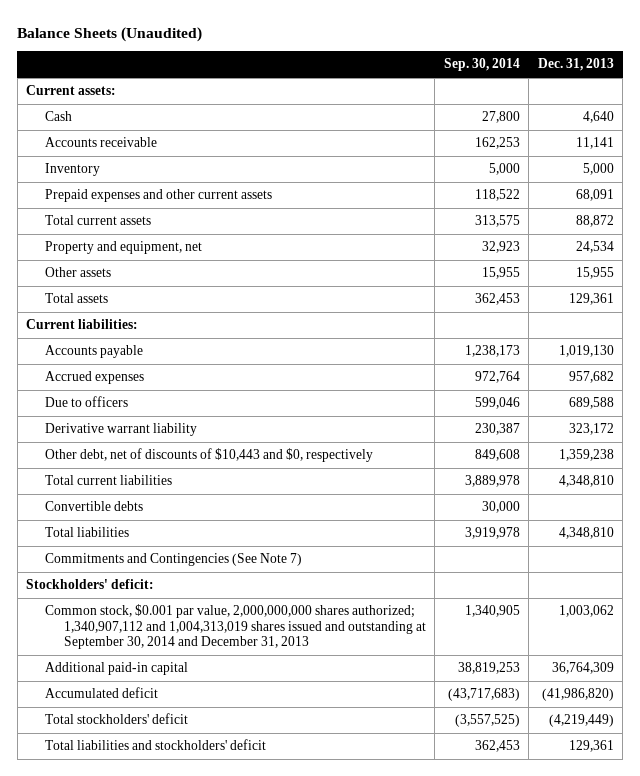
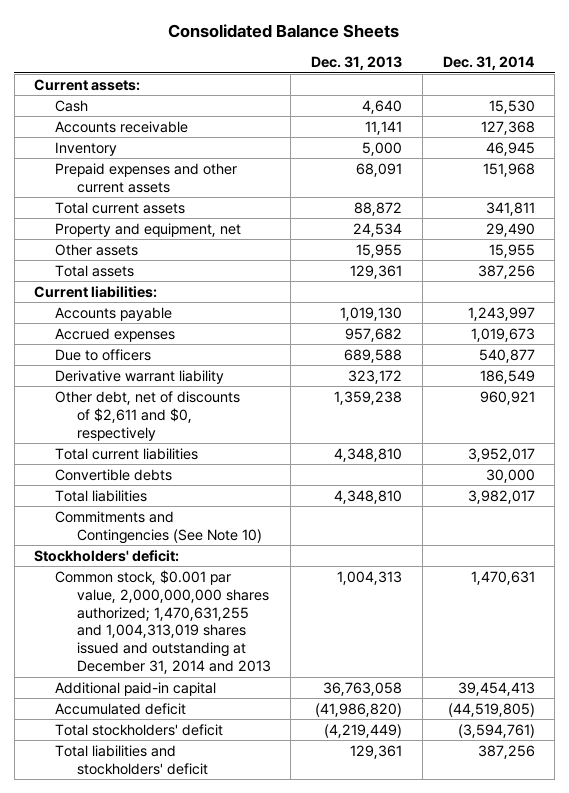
[17,27,203,43] Balance Sheets (Unaudited) -> [168,23,400,38] Consolidated Balance Sheets
[443,58,520,72] Sep. 30, 2014 -> none
none -> [442,56,535,71] Dec. 31, 2014
[45,448,374,463] Other debt, net of discounts of $10,443 and $0, respectively -> [55,390,241,441] Other debt, net of discounts of $2,611 and $0, respectively
[45,553,303,567] Commitments and Contingencies (See Note 7) -> [55,510,262,544] Commitments and Contingencies (See Note 10)
[45,604,426,649] Common stock, $0.001 par value, 2,000,000,000 shares authorized; 1,340,907,112 and 1,004,313,019 shares issued and outstanding at September 30, 2014 and December 31, 2013 -> [55,569,271,675] Common stock, $0.001 par value, 2,000,000,000 shares authorized; 1,470,631,255 and 1,004,313,019 shares issued and outstanding at December 31, 2014 and 2013
[558,605,614,618] 1,003,062 -> [337,570,403,585] 1,004,313
[551,662,614,675] 36,764,309 -> [323,681,403,696] 36,763,058

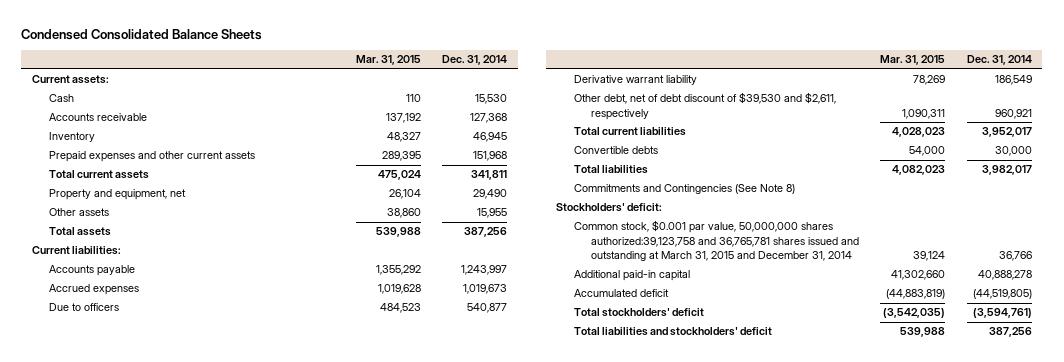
[168,23,400,38] Consolidated Balance Sheets -> [21,28,263,40] Condensed Consolidated Balance Sheets
[311,56,403,71] Dec. 31, 2013 -> none
none -> [356,55,422,66] Mar. 31, 2015
[55,390,241,441] Other debt, net of discounts of $2,611 and $0, respectively -> [573,92,836,120] Other debt, net of debt discount of $39,530 and $2,611, respectively
[55,510,262,544] Commitments and Contingencies (See Note 10) -> [573,184,795,195] Commitments and Contingencies (See Note 8)
[55,569,271,675] Common stock, $0.001 par value, 2,000,000,000 shares authorized; 1,470,631,255 and 1,004,313,019 shares issued and outstanding at December 31, 2014 and 2013 -> [573,220,860,262] Common stock, $0.001 par value, 50,000,000 shares authorized:39,123,758 and 36,765,781 shares issued and outstanding at March 31, 2015 and December 31, 2014
[470,570,535,585] 1,470,631 -> [998,251,1032,262] 36,766
[457,681,535,696] 39,454,413 -> [977,270,1032,281] 40,888,278

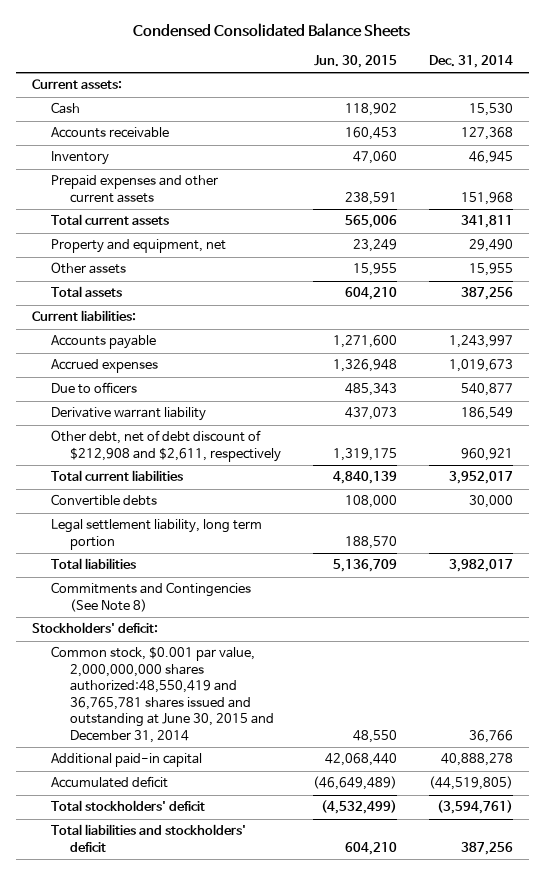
[356,55,422,66] Mar. 31, 2015 -> none
none -> [313,54,397,68] Jun. 30, 2015
[573,92,836,120] Other debt, net of debt discount of $39,530 and $2,611, respectively -> [50,430,281,462] Other debt, net of debt discount of $212,908 and $2,611, respectively
none -> [50,519,262,550] Legal settlement liability, long term portion
[573,220,860,262] Common stock, $0.001 par value, 50,000,000 shares authorized:39,123,758 and 36,765,781 shares issued and outstanding at March 31, 2015 and December 31, 2014 -> [50,646,274,743] Common stock, $0.001 par value, 2,000,000,000 shares authorized:48,550,419 and 36,765,781 shares issued and outstanding at June 30, 2015 and December 31, 2014

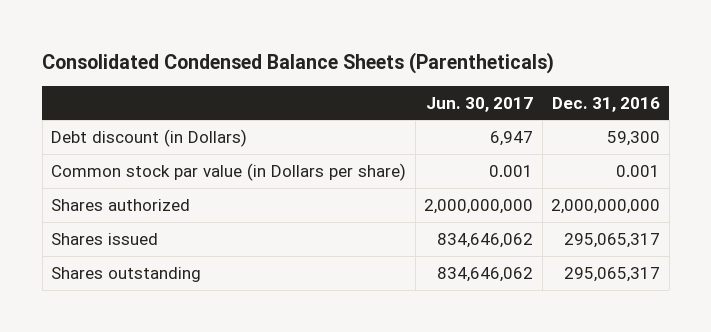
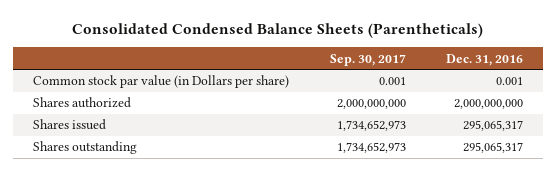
[426,96,534,112] Jun. 30, 2017 -> none
none -> [329,53,406,66] Sep. 30, 2017
[51,128,248,147] Debt discount (in Dollars) -> none

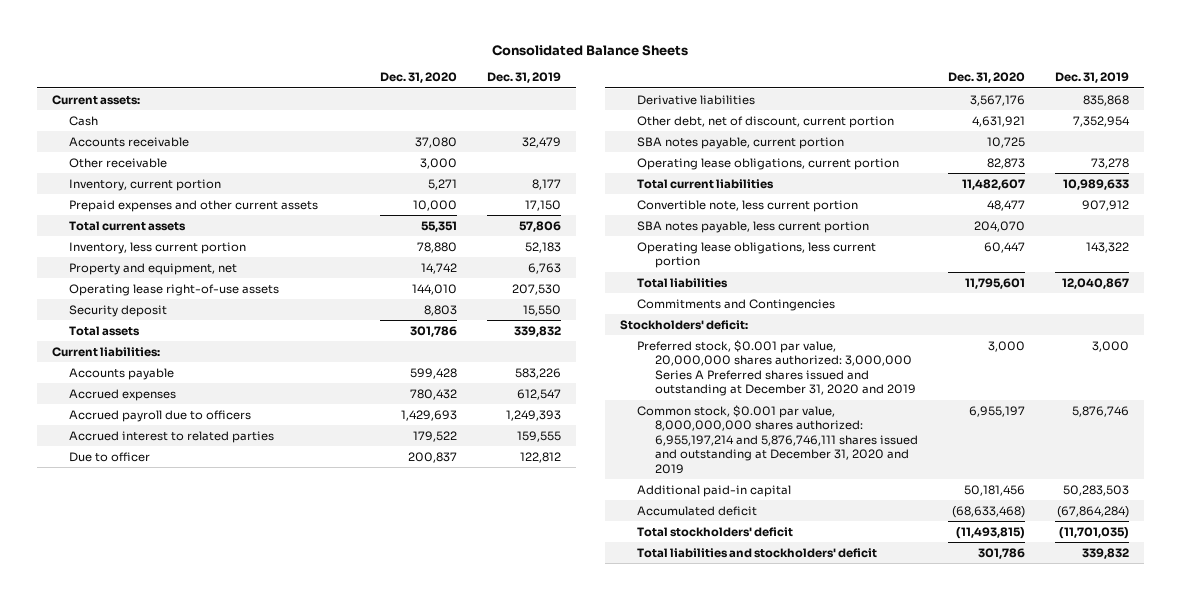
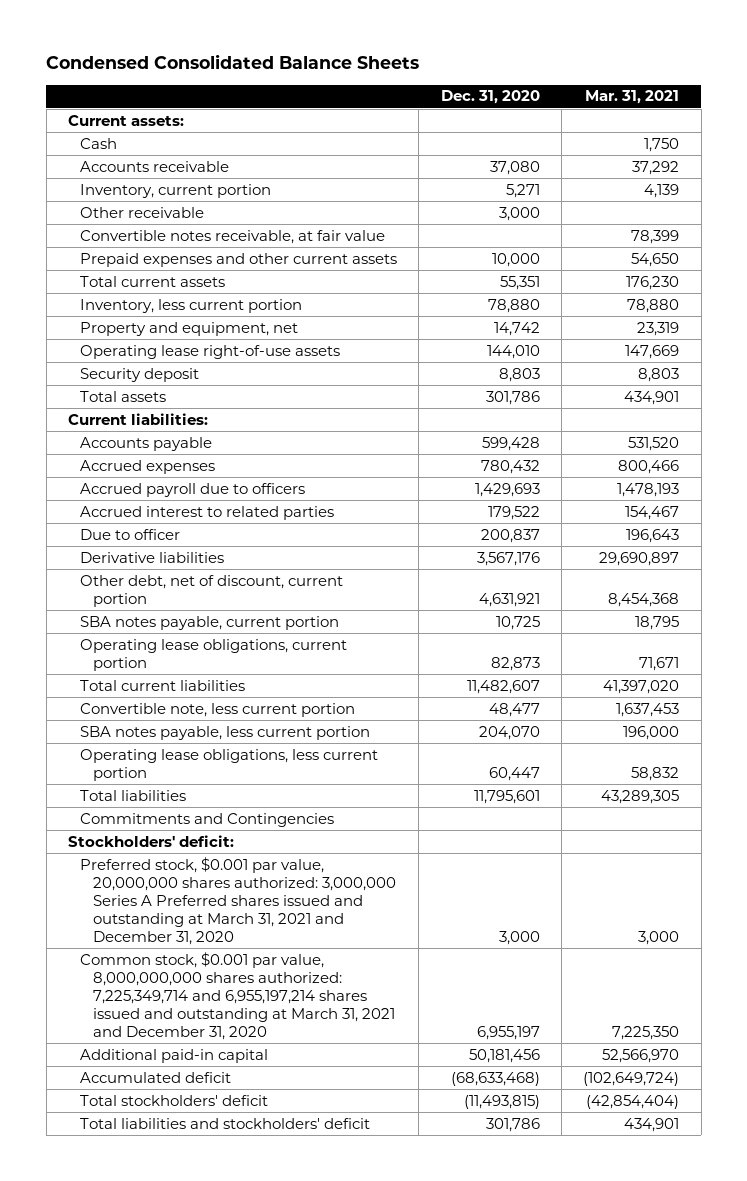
[492,44,689,56] Consolidated Balance Sheets -> [46,54,420,70] Condensed Consolidated Balance Sheets
[486,71,561,83] Dec. 31, 2019 -> none
none -> [585,90,680,105] Mar. 31, 2021
[69,157,168,168] Other receivable -> [80,206,205,218] Other receivable
none -> [80,229,386,244] Convertible notes receivable, at fair value
[637,339,916,397] Preferred stock, $0.001 par value, 20,000,000 shares authorized: 3,000,000 Series A Preferred shares issued and outstanding at December 31, 2020 and 2019 -> [80,856,396,945] Preferred stock, $0.001 par value, 20,000,000 shares authorized: 3,000,000 Series A Preferred shares issued and outstanding at March 31, 2021 and December 31, 2020
[637,404,918,474] Common stock, $0.001 par value, 8,000,000,000 shares authorized: 6,955,197,214 and 5,876,746,111 shares issued and outstanding at December 31, 2020 and 2019 -> [80,951,395,1040] Common stock, $0.001 par value, 8,000,000,000 shares authorized: 7,225,349,714 and 6,955,197,214 shares issued and outstanding at March 31, 2021 and December 31, 2020

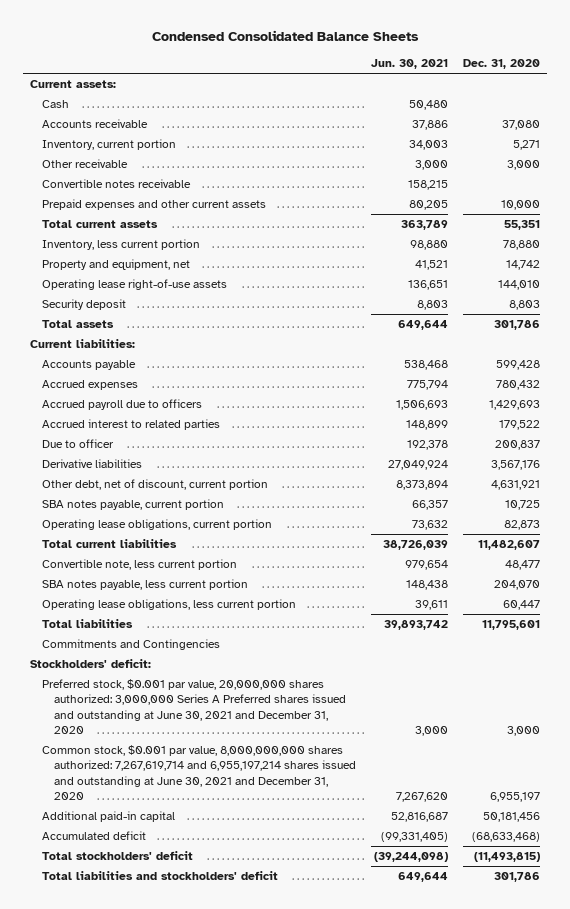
[585,90,680,105] Mar. 31, 2021 -> none
none -> [370,59,448,70] Jun. 30, 2021
[80,229,386,244] Convertible notes receivable, at fair value -> [42,179,192,189] Convertible notes receivable
[80,856,396,945] Preferred stock, $0.001 par value, 20,000,000 shares authorized: 3,000,000 Series A Preferred shares issued and outstanding at March 31, 2021 and December 31, 2020 -> [42,679,347,735] Preferred stock, $0.001 par value, 20,000,000 shares authorized: 3,000,000 Series A Preferred shares issued and outstanding at June 30, 2021 and December 31, 2020
[80,951,395,1040] Common stock, $0.001 par value, 8,000,000,000 shares authorized: 7,225,349,714 and 6,955,197,214 shares issued and outstanding at March 31, 2021 and December 31, 2020 -> [42,745,357,801] Common stock, $0.001 par value, 8,000,000,000 shares authorized: 7,267,619,714 and 6,955,197,214 shares issued and outstanding at June 30, 2021 and December 31, 2020

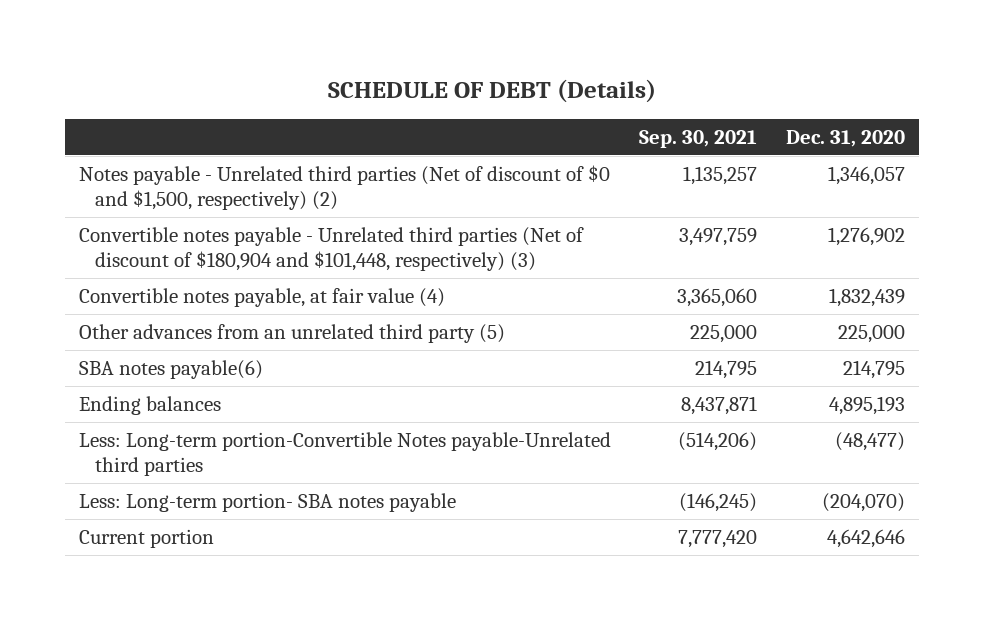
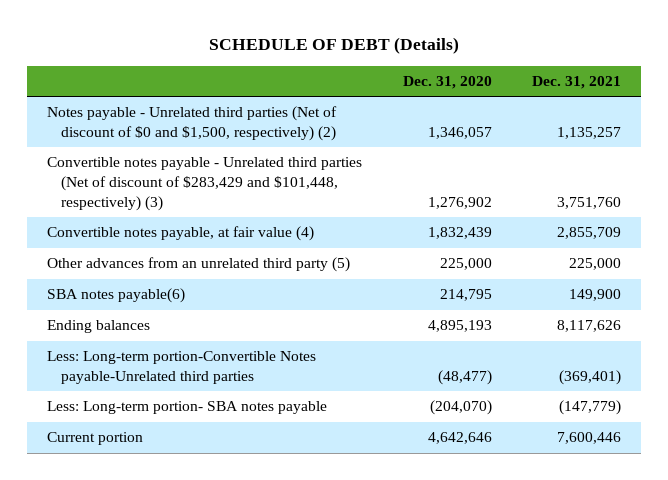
[639,129,758,148] Sep. 30, 2021 -> none
none -> [532,75,622,89] Dec. 31, 2021
[79,227,585,271] Convertible notes payable - Unrelated third parties (Net of discount of $180,904 and $101,448, respectively) (3) -> [46,157,362,211] Convertible notes payable - Unrelated third parties (Net of discount of $283,429 and $101,448, respectively) (3)

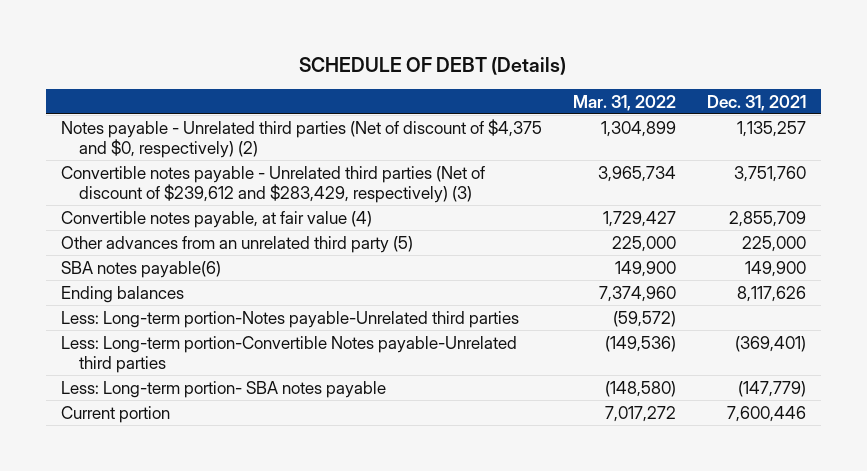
[402,75,492,89] Dec. 31, 2020 -> none
none -> [572,94,676,111] Mar. 31, 2022
[46,106,337,142] Notes payable - Unrelated third parties (Net of discount of $0 and $1,500, respectively) (2) -> [61,118,543,158] Notes payable - Unrelated third parties (Net of discount of $4,375 and $0, respectively) (2)
[46,157,362,211] Convertible notes payable - Unrelated third parties (Net of discount of $283,429 and $101,448, respectively) (3) -> [61,165,486,203] Convertible notes payable - Unrelated third parties (Net of discount of $239,612 and $283,429, respectively) (3)
none -> [61,310,520,328] Less: Long-term portion-Notes payable-Unrelated third parties

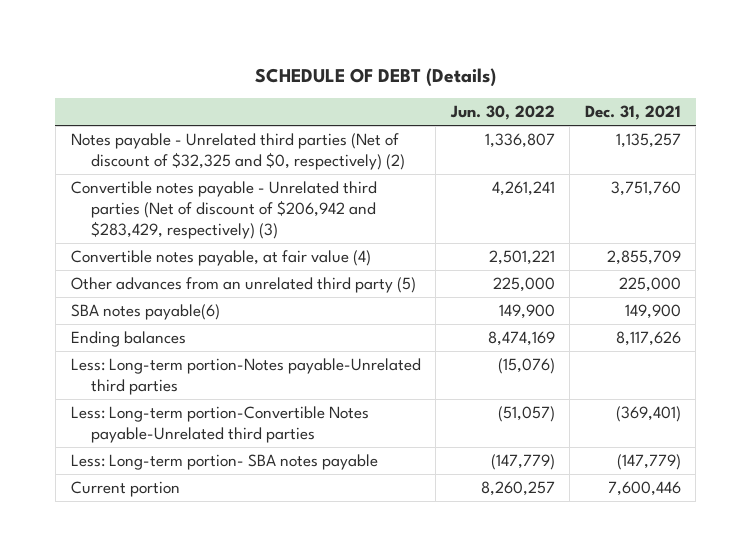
[572,94,676,111] Mar. 31, 2022 -> none
none -> [449,105,555,121] Jun. 30, 2022
[61,118,543,158] Notes payable - Unrelated third parties (Net of discount of $4,375 and $0, respectively) (2) -> [70,133,406,170] Notes payable - Unrelated third parties (Net of discount of $32,325 and $0, respectively) (2)
[61,165,486,203] Convertible notes payable - Unrelated third parties (Net of discount of $239,612 and $283,429, respectively) (3) -> [70,181,377,239] Convertible notes payable - Unrelated third parties (Net of discount of $206,942 and $283,429, respectively) (3)

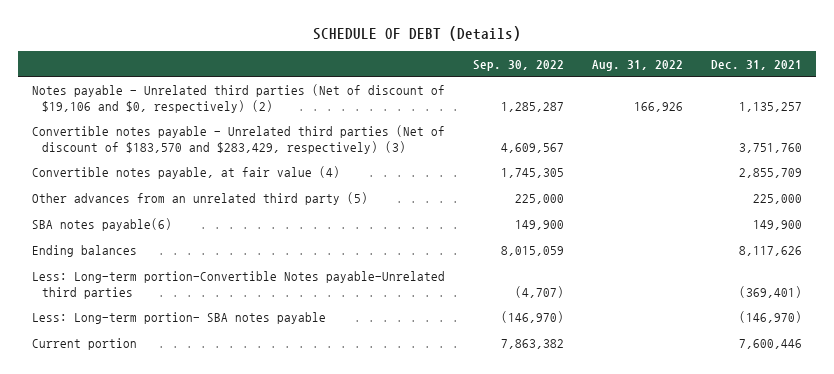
[449,105,555,121] Jun. 30, 2022 -> none
none -> [473,59,565,71] Sep. 30, 2022
none -> [592,59,684,71] Aug. 31, 2022
[70,133,406,170] Notes payable - Unrelated third parties (Net of discount of $32,325 and $0, respectively) (2) -> [32,83,446,113] Notes payable - Unrelated third parties (Net of discount of $19,106 and $0, respectively) (2)
[70,181,377,239] Convertible notes payable - Unrelated third parties (Net of discount of $206,942 and $283,429, respectively) (3) -> [32,124,446,154] Convertible notes payable - Unrelated third parties (Net of discount of $183,570 and $283,429, respectively) (3)
[70,358,421,395] Less: Long-term portion-Notes payable-Unrelated third parties -> none
[616,454,681,471] (147,779) -> [739,310,803,323] (146,970)

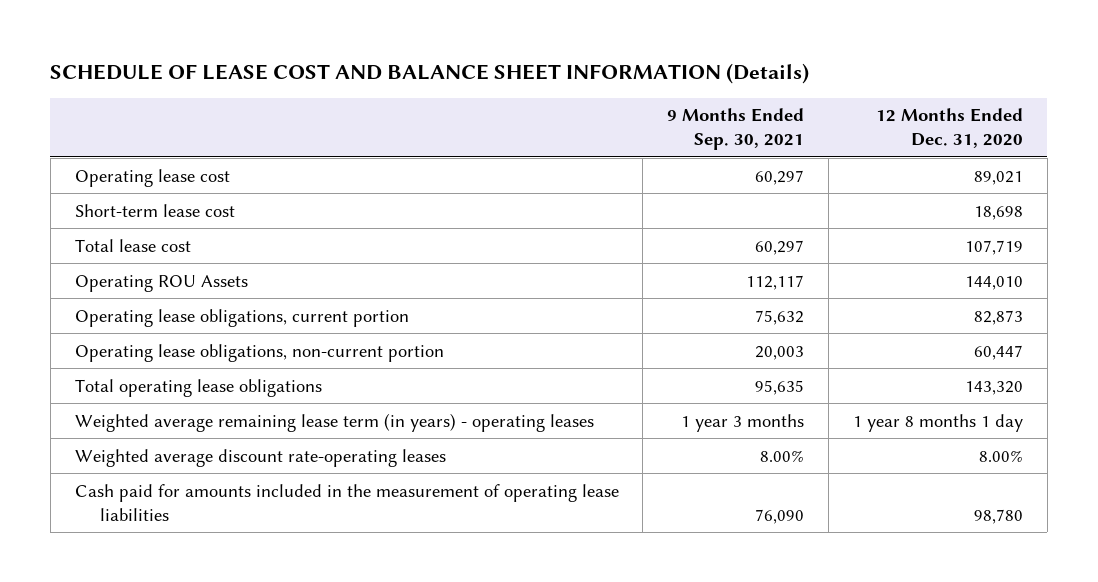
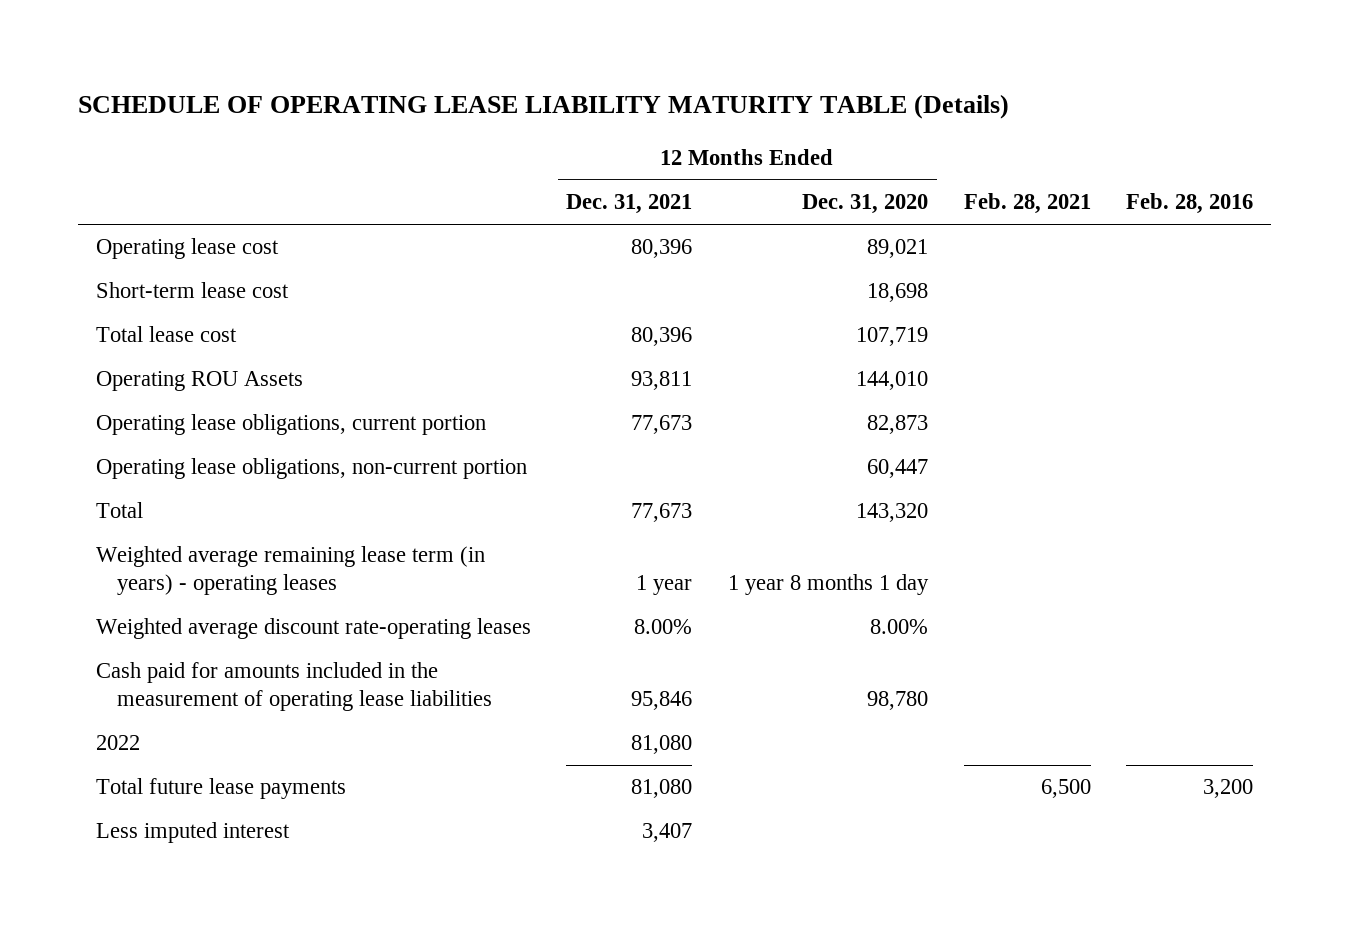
[50,62,810,84] SCHEDULE OF LEASE COST AND BALANCE SHEET INFORMATION (Details) -> [78,93,1010,119] SCHEDULE OF OPERATING LEASE LIABILITY MATURITY TABLE (Details)
[667,108,805,151] 9 Months Ended Sep. 30, 2021 -> none
none -> [566,194,693,215] Dec. 31, 2021
none -> [963,193,1091,215] Feb. 28, 2021
none -> [1126,193,1254,215] Feb. 28, 2016
[74,378,322,397] Total operating lease obligations -> [95,502,143,519] Total
none -> [95,735,140,751] 2022
none -> [95,778,346,800] Total future lease payments
none -> [95,822,290,844] Less imputed interest

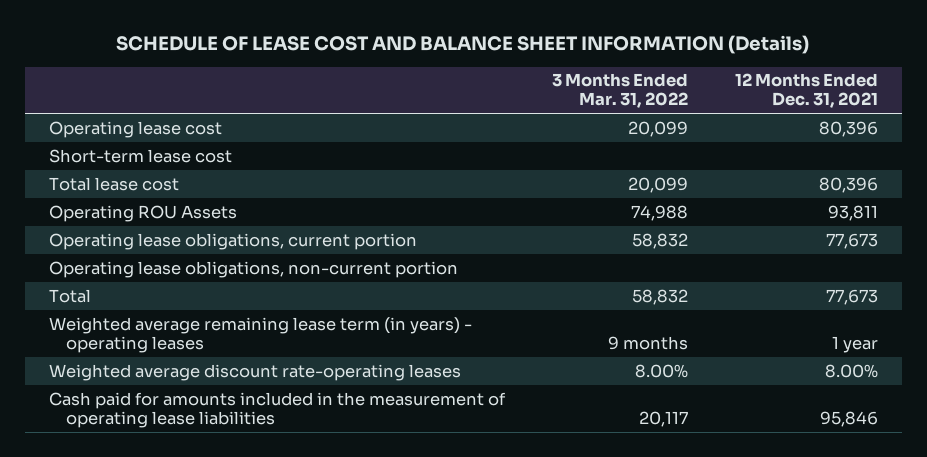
[78,93,1010,119] SCHEDULE OF OPERATING LEASE LIABILITY MATURITY TABLE (Details) -> [116,35,810,55] SCHEDULE OF LEASE COST AND BALANCE SHEET INFORMATION (Details)
[802,194,929,215] Dec. 31, 2020 -> none
[963,193,1091,215] Feb. 28, 2021 -> none
[1126,193,1254,215] Feb. 28, 2016 -> none
none -> [551,73,688,109] 3 Months Ended Mar. 31, 2022
[95,735,140,751] 2022 -> none
[95,778,346,800] Total future lease payments -> none
[95,822,290,844] Less imputed interest -> none

